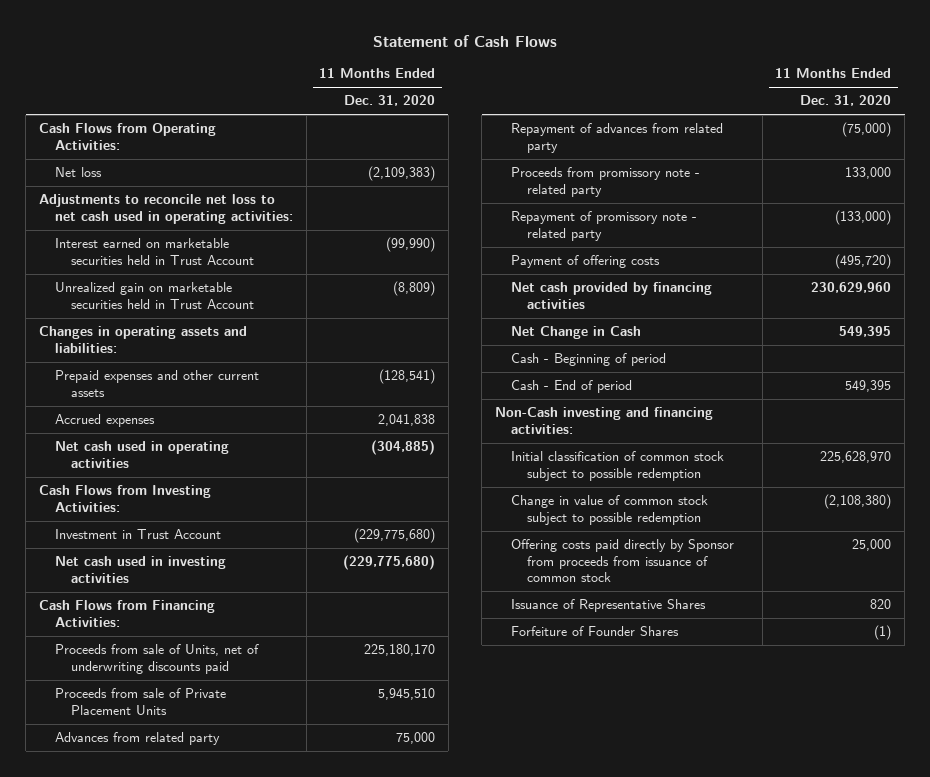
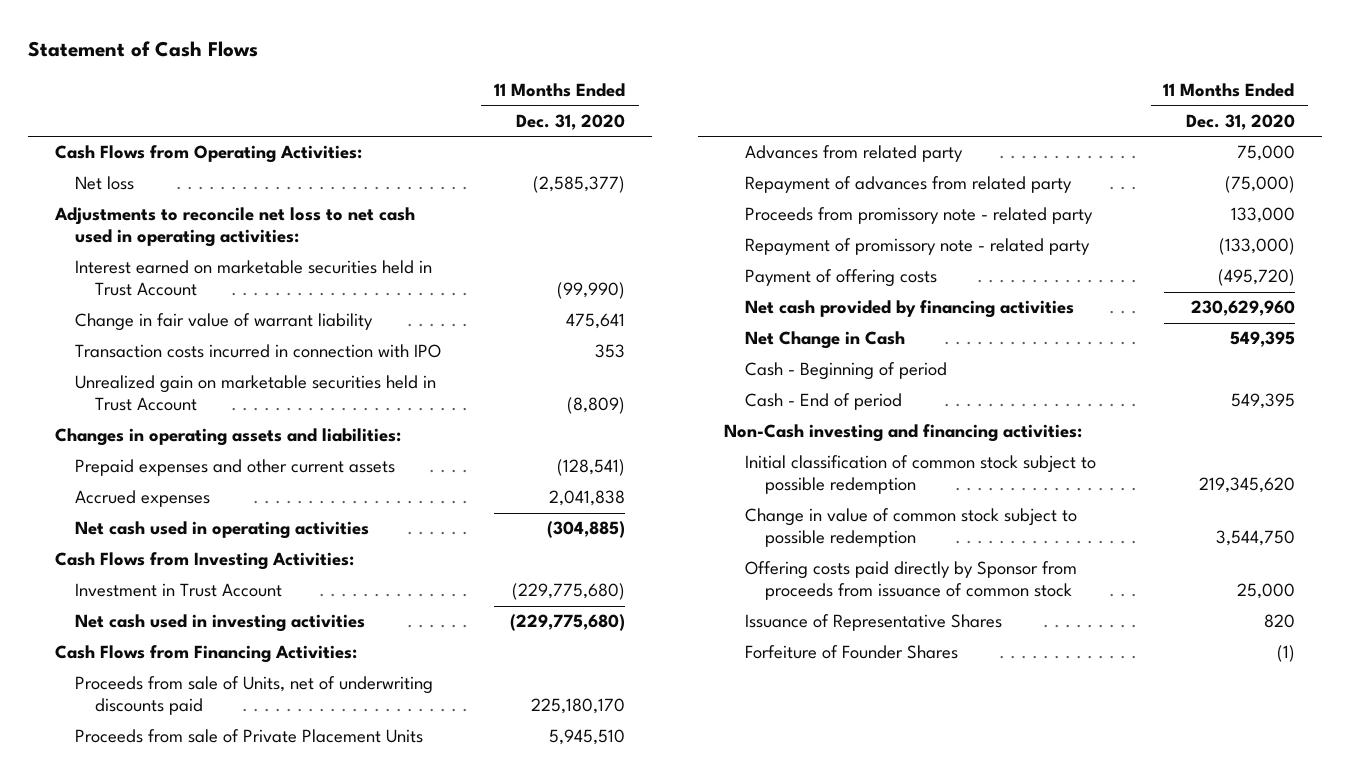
[368,166,436,182] (2,109,383) -> [533,176,626,194] (2,585,377)
none -> [74,313,373,332] Change in fair value of warrant liability
none -> [74,344,441,359] Transaction costs incurred in connection with IPO
[820,451,892,464] 225,628,970 -> [1198,477,1295,494] 219,345,620
[824,494,892,510] (2,108,380) -> [1215,530,1295,547] 3,544,750

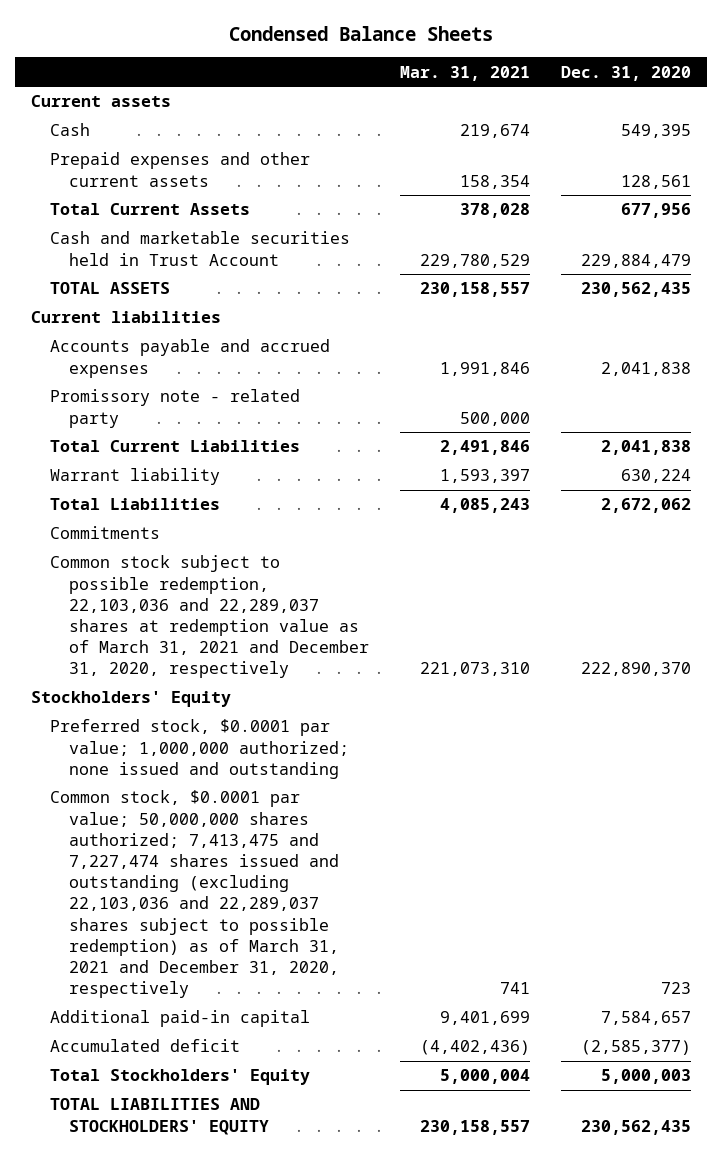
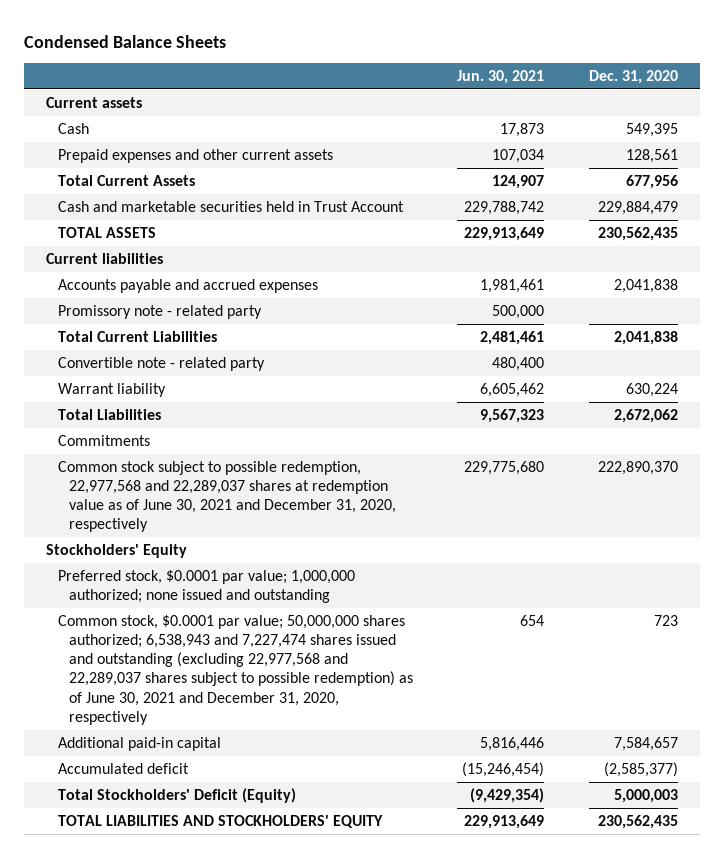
[399,65,530,81] Mar. 31, 2021 -> none
none -> [457,69,545,84] Jun. 30, 2021
none -> [57,356,265,371] Convertible note - related party
[49,555,369,679] Common stock subject to possible redemption, 22,103,036 and 22,289,037 shares at redemption value as of March 31, 2021 and December 31, 2020, respectively -> [57,460,397,533] Common stock subject to possible redemption, 22,977,568 and 22,289,037 shares at redemption value as of June 30, 2021 and December 31, 2020, respectively
[49,790,339,999] Common stock, $0.0001 par value; 50,000,000 shares authorized; 7,413,475 and 7,227,474 shares issued and outstanding (excluding 22,103,036 and 22,289,037 shares subject to possible redemption) as of March 31, 2021 and December 31, 2020, respectively -> [57,614,414,725] Common stock, $0.0001 par value; 50,000,000 shares authorized; 6,538,943 and 7,227,474 shares issued and outstanding (excluding 22,977,568 and 22,289,037 shares subject to possible redemption) as of June 30, 2021 and December 31, 2020, respectively
[49,1069,310,1086] Total Stockholders' Equity -> [57,787,296,803] Total Stockholders' Deficit (Equity)

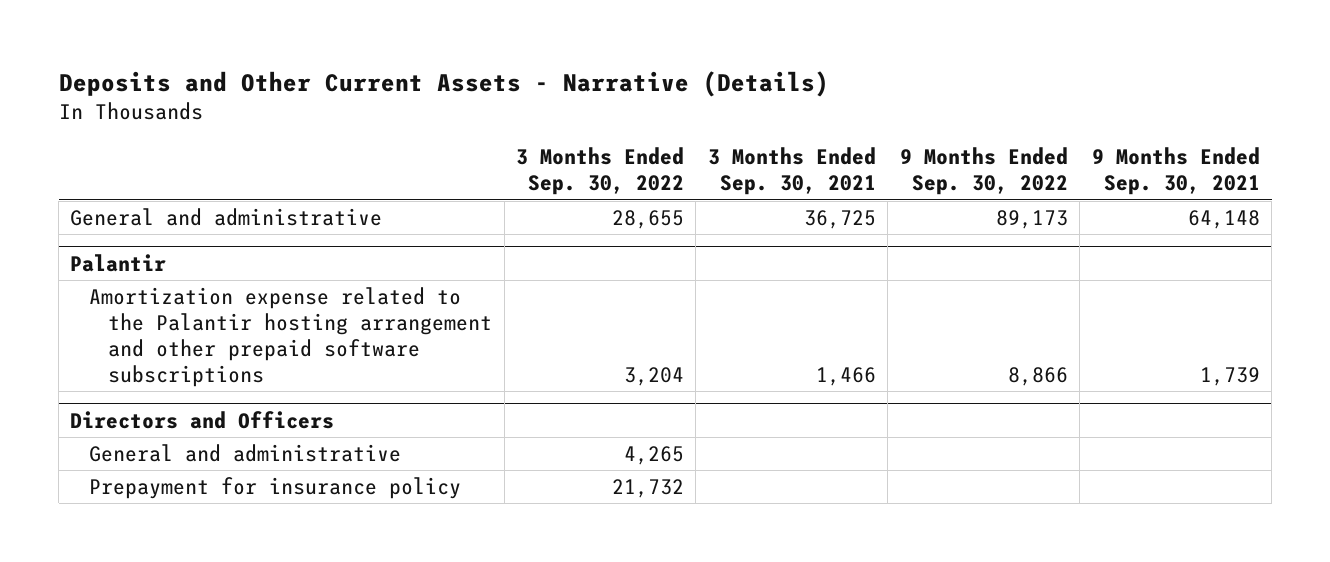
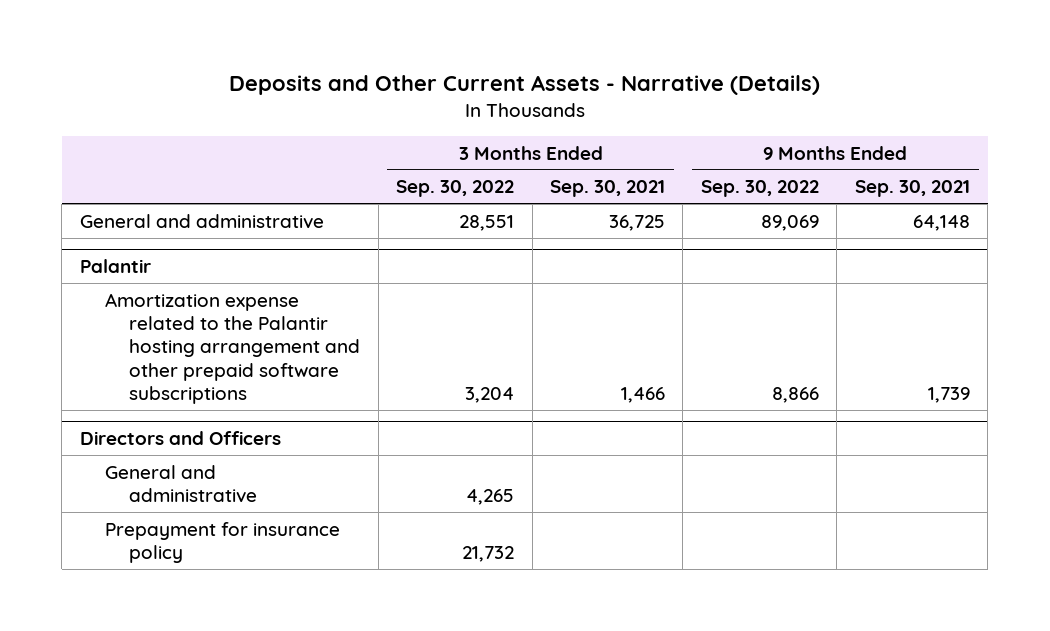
[611,210,684,230] 28,655 -> [459,214,515,231] 28,551
[995,210,1068,230] 89,173 -> [760,214,819,231] 89,069

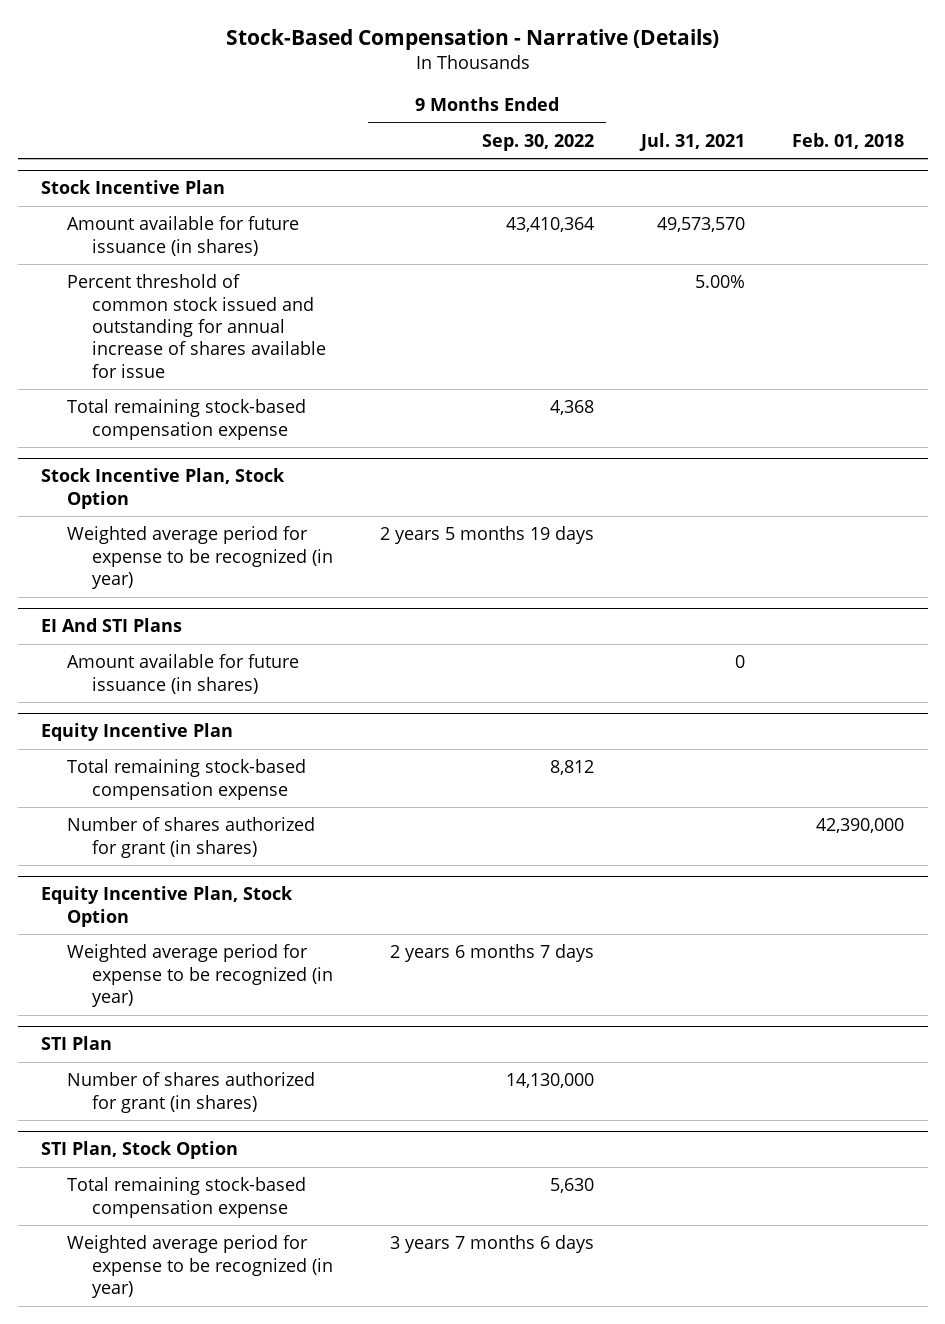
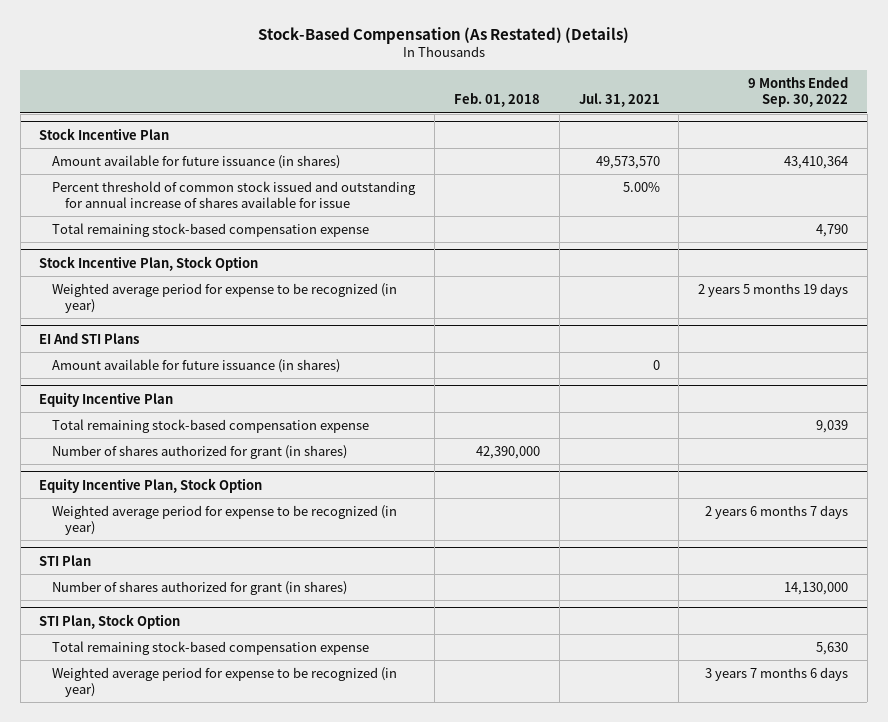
[225,29,719,51] Stock-Based Compensation - Narrative (Details) -> [257,27,629,45] Stock-Based Compensation (As Restated) (Details)
[550,400,595,416] 4,368 -> [816,223,849,237] 4,790
[550,760,595,776] 8,812 -> [816,419,849,433] 9,039

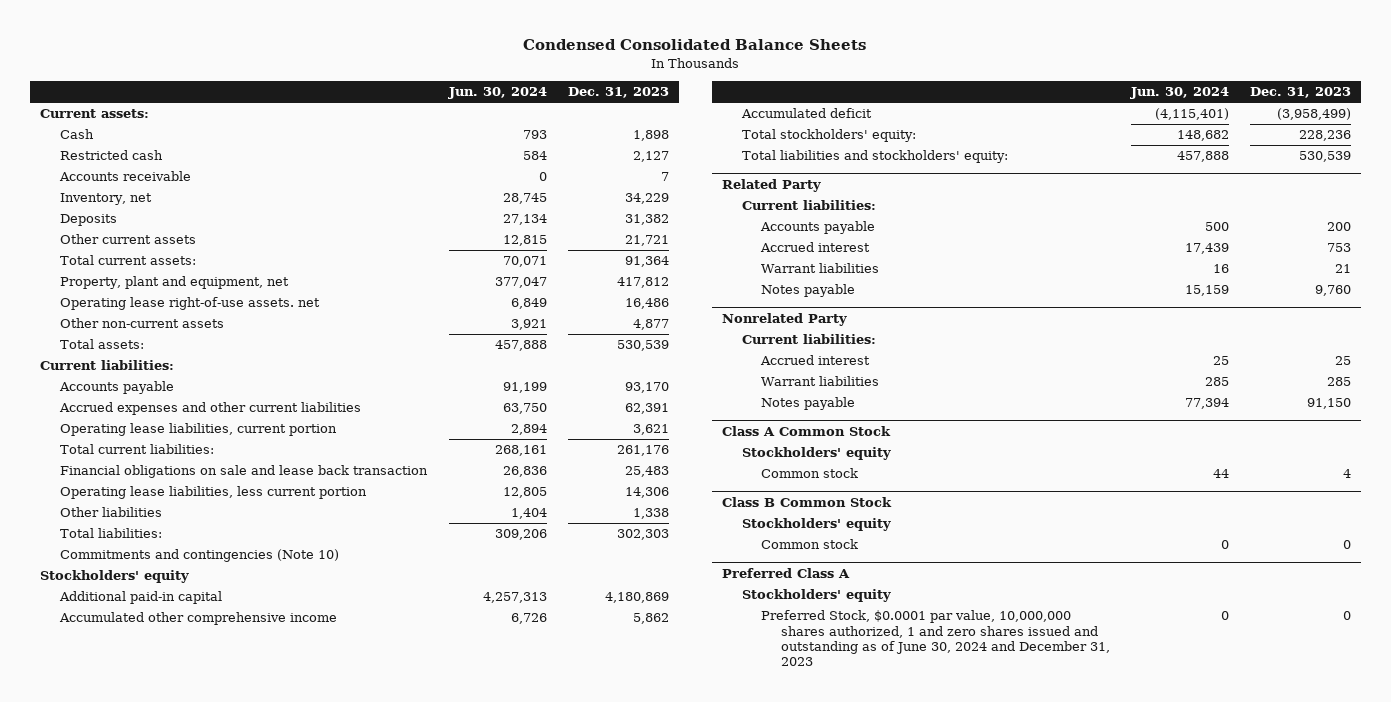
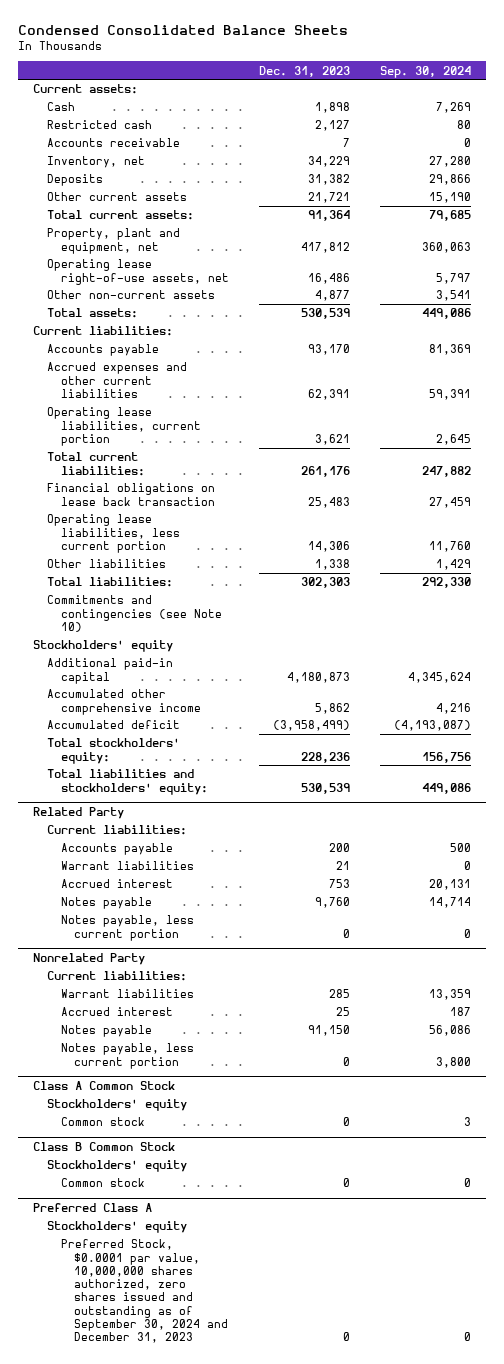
[447,87,547,100] Jun. 30, 2024 -> none
none -> [380,65,472,78] Sep. 30, 2024
[59,297,320,311] Operating lease right-of-use assets. net -> [46,259,229,285] Operating lease right-of-use assets, net
[59,465,428,479] Financial obligations on sale and lease back transaction -> [46,483,215,506] Financial obligations on lease back transaction
[59,549,339,563] Commitments and contingencies (Note 10) -> [46,595,222,632] Commitments and contingencies (see Note 10)
[604,592,669,604] 4,180,869 -> [286,671,350,683] 4,180,873
[760,242,871,253] Accrued interest -> [60,879,173,889] Accrued interest
none -> [60,915,194,941] Notes payable, less current portion
[760,355,871,366] Accrued interest -> [60,1007,173,1017] Accrued interest
none -> [60,1043,194,1069] Notes payable, less current portion
[1342,469,1351,479] 4 -> [342,1117,350,1127] 0
[761,610,1111,667] Preferred Stock, $0.0001 par value, 10,000,000 shares authorized, 1 and zero shares issued and outstanding as of June 30, 2024 and December 31, 2023 -> [60,1239,229,1344] Preferred Stock, $0.0001 par value, 10,000,000 shares authorized, zero shares issued and outstanding as of September 30, 2024 and December 31, 2023

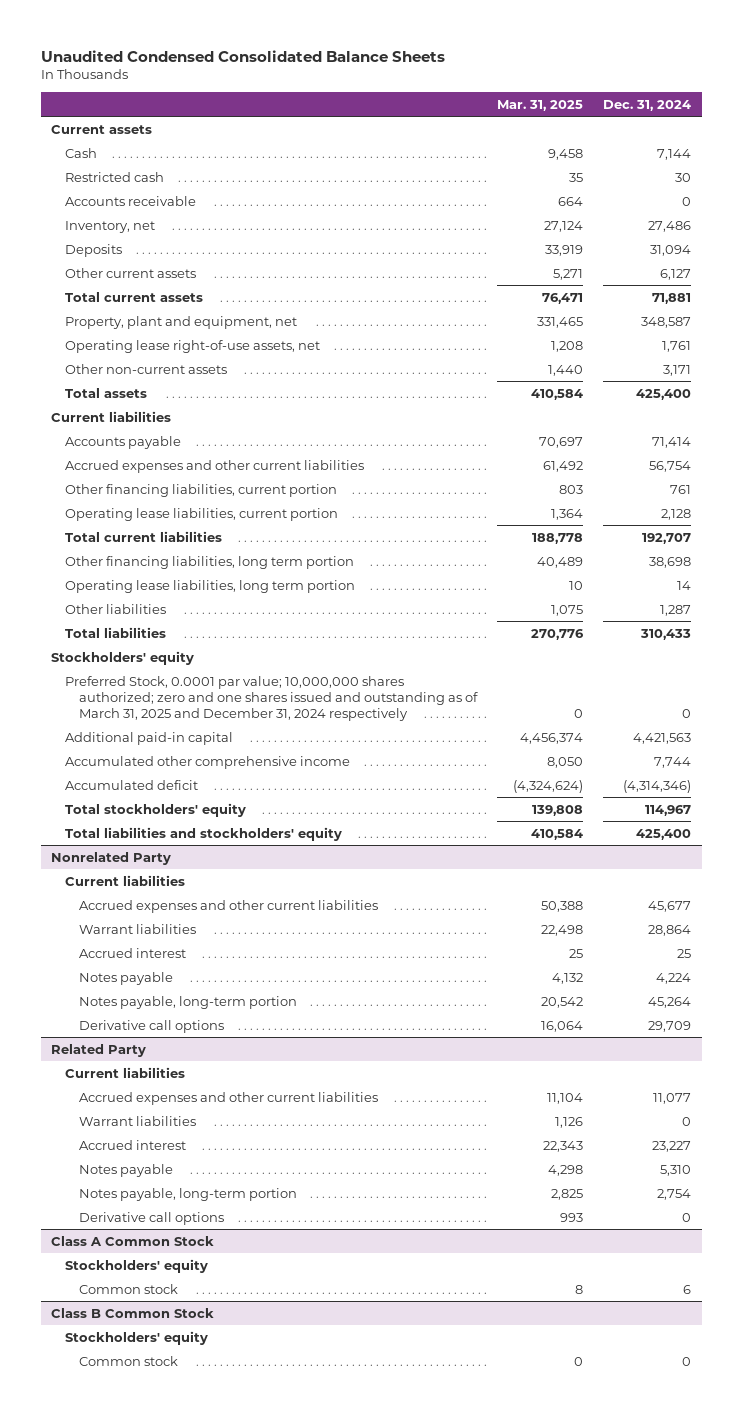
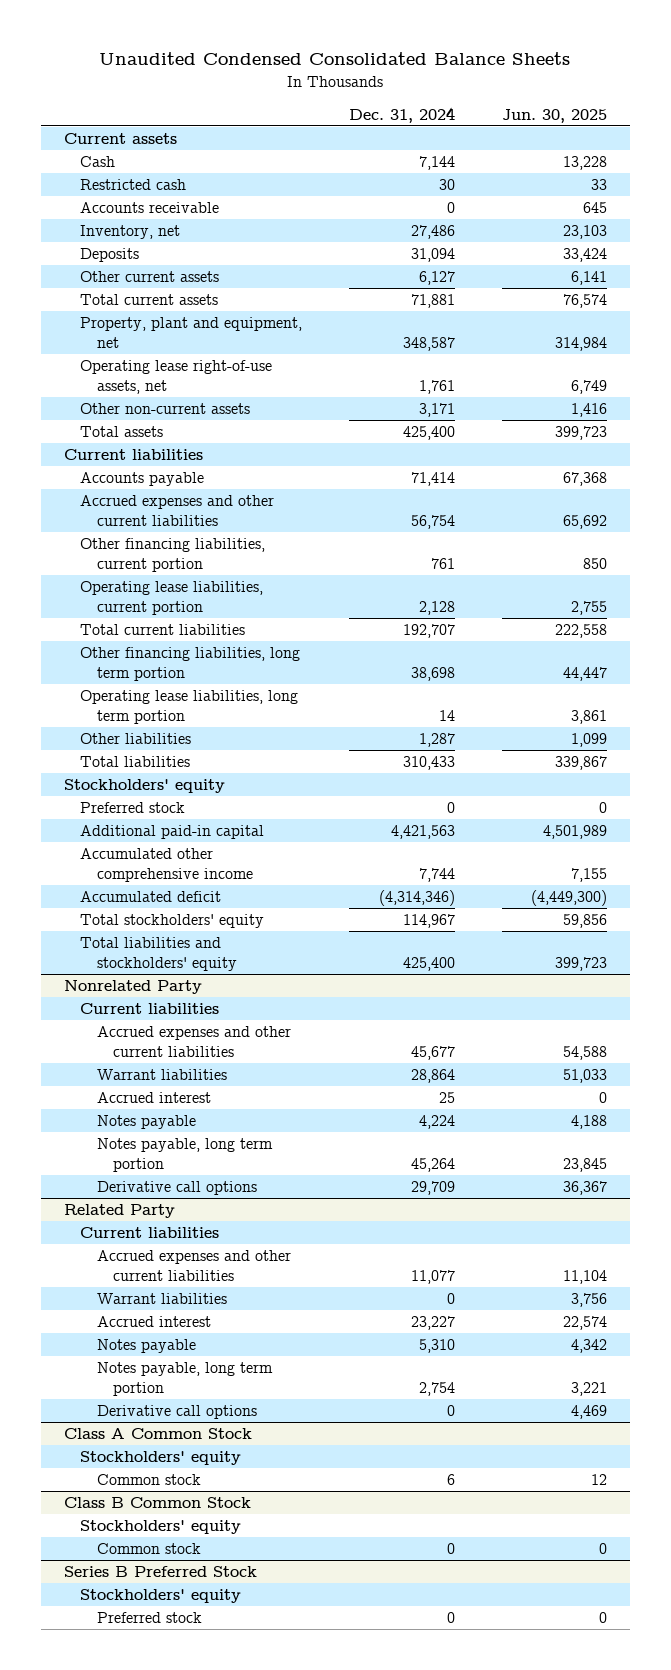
[497,99,584,111] Mar. 31, 2025 -> none
none -> [501,108,607,123] Jun. 30, 2025
[65,675,478,721] Preferred Stock, 0.0001 par value; 10,000,000 shares authorized; zero and one shares issued and outstanding as of March 31, 2025 and December 31, 2024 respectively -> [80,802,186,814] Preferred stock
[78,995,297,1009] Notes payable, long-term portion -> [96,1138,273,1172] Notes payable, long term portion
[78,1187,297,1201] Notes payable, long-term portion -> [96,1362,273,1396] Notes payable, long term portion
none -> [64,1566,258,1578] Series B Preferred Stock
none -> [80,1589,242,1604] Stockholders' equity
none -> [96,1612,202,1624] Preferred stock

